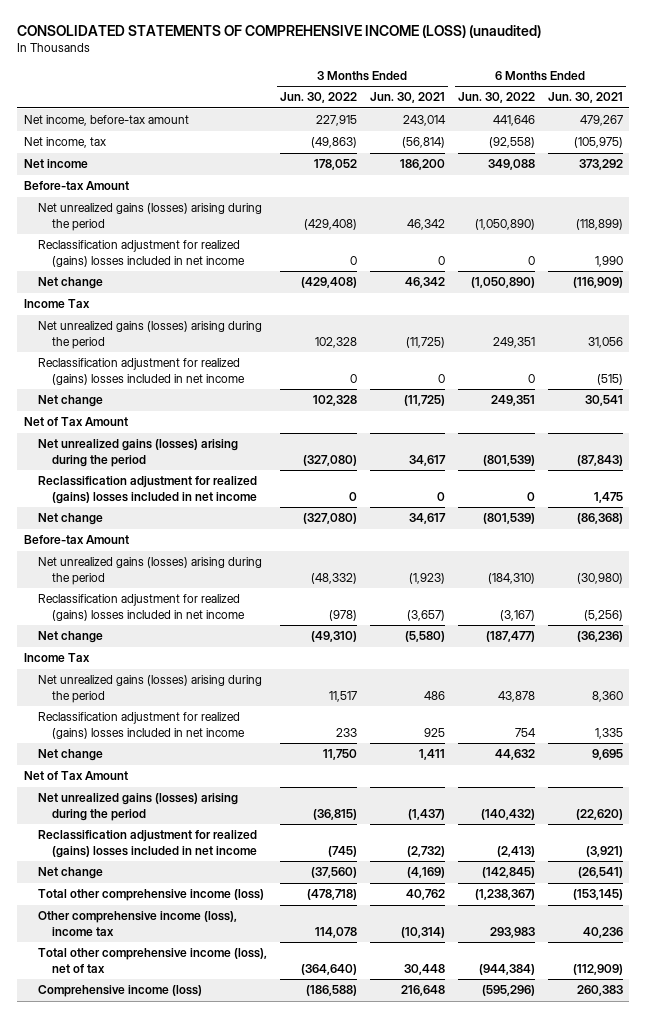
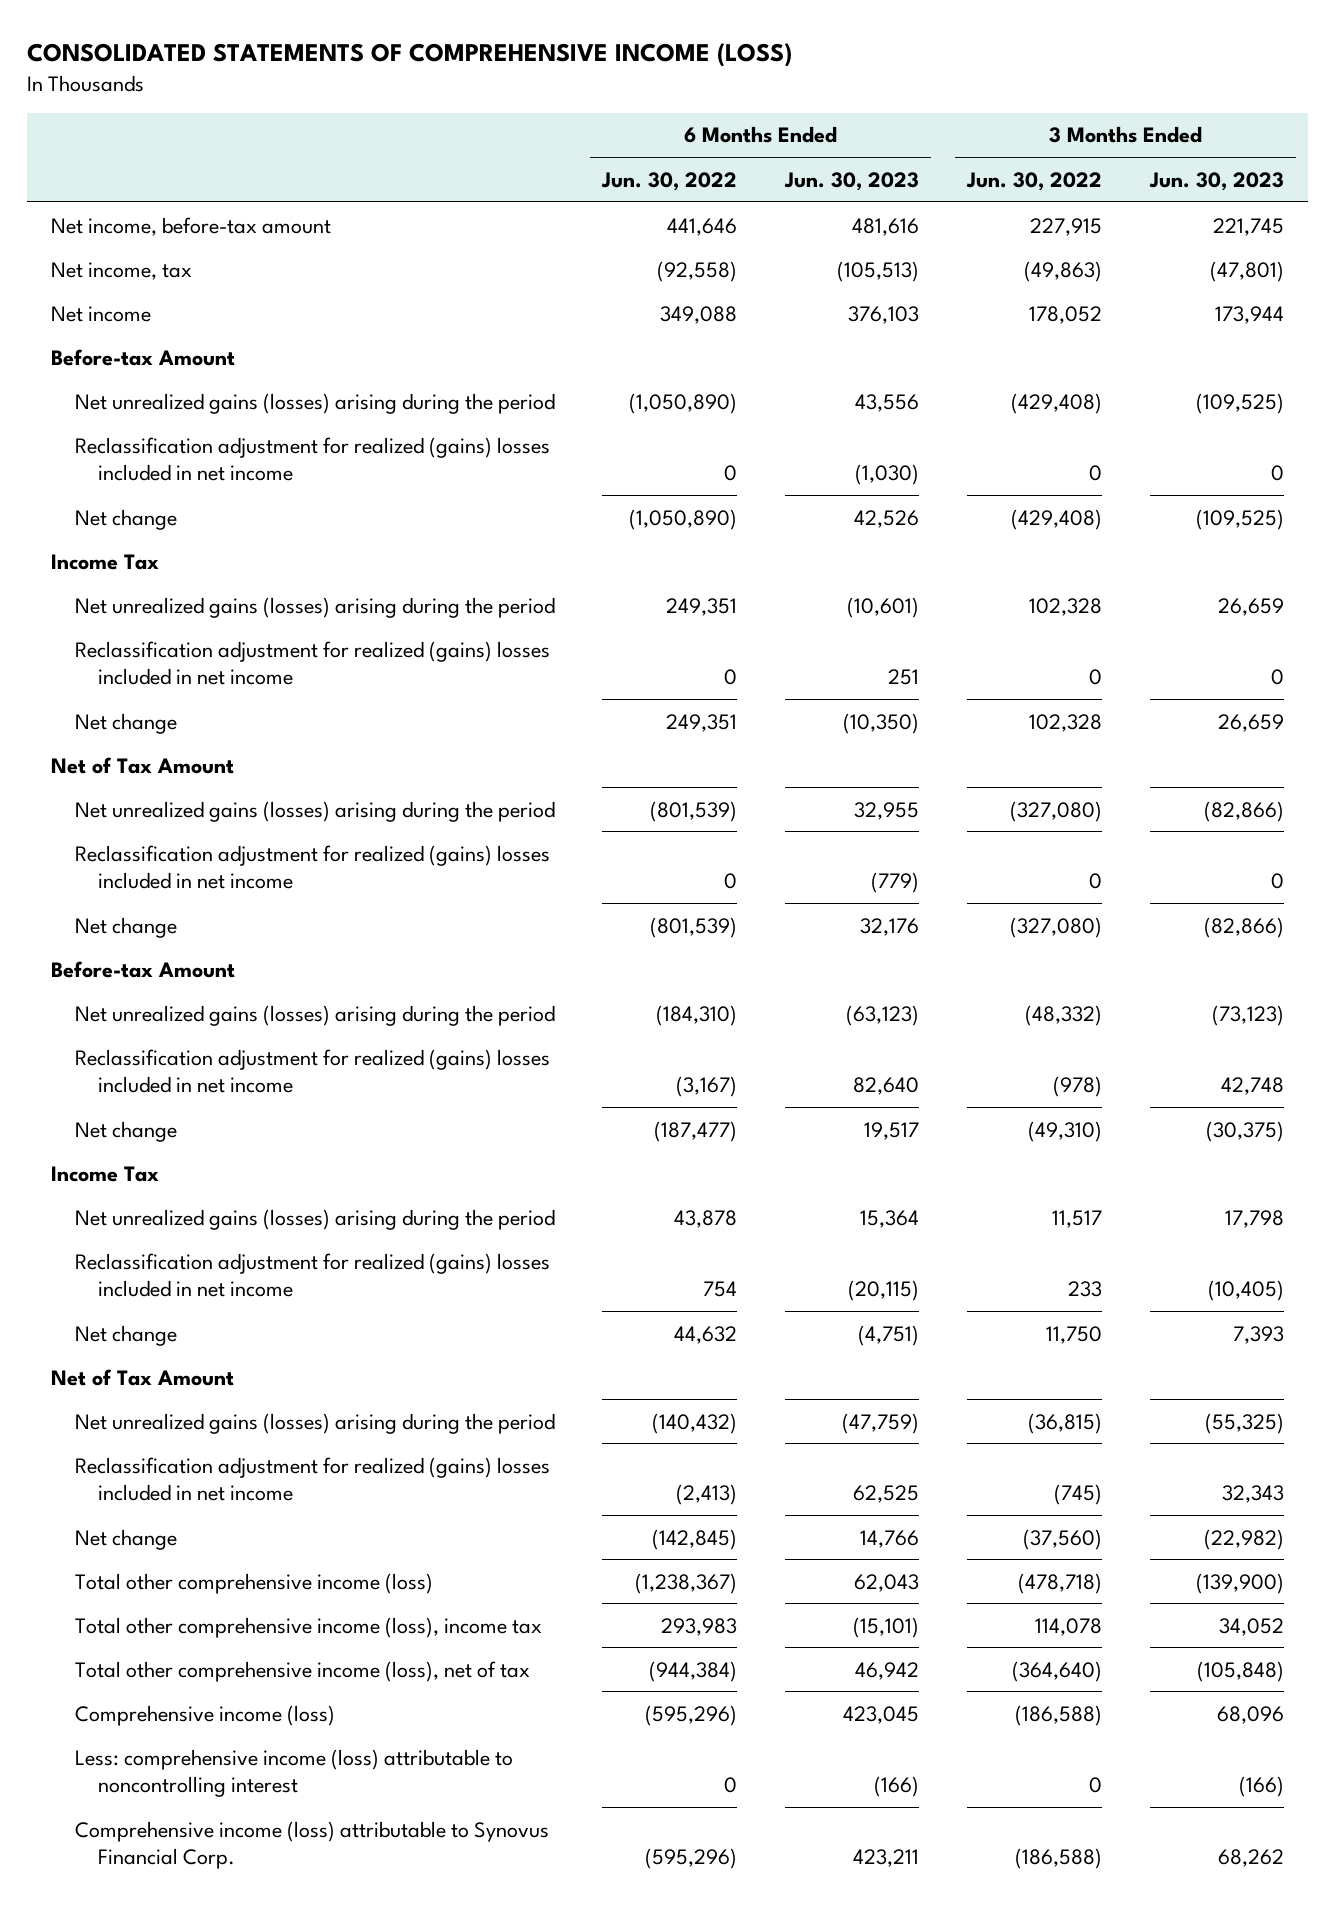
[17,25,542,39] CONSOLIDATED STATEMENTS OF COMPREHENSIVE INCOME (LOSS) (unaudited) -> [26,43,792,68] CONSOLIDATED STATEMENTS OF COMPREHENSIVE INCOME (LOSS)
[369,92,445,104] Jun. 30, 2021 -> none
[547,92,623,104] Jun. 30, 2021 -> none
none -> [784,171,920,191] Jun. 30, 2023
none -> [1149,171,1285,191] Jun. 30, 2023
[37,911,237,937] Other comprehensive income (loss), income tax -> [74,1616,542,1638] Total other comprehensive income (loss), income tax
none -> [74,1748,513,1798] Less: comprehensive income (loss) attributable to noncontrolling interest
none -> [74,1820,549,1870] Comprehensive income (loss) attributable to Synovus Financial Corp.

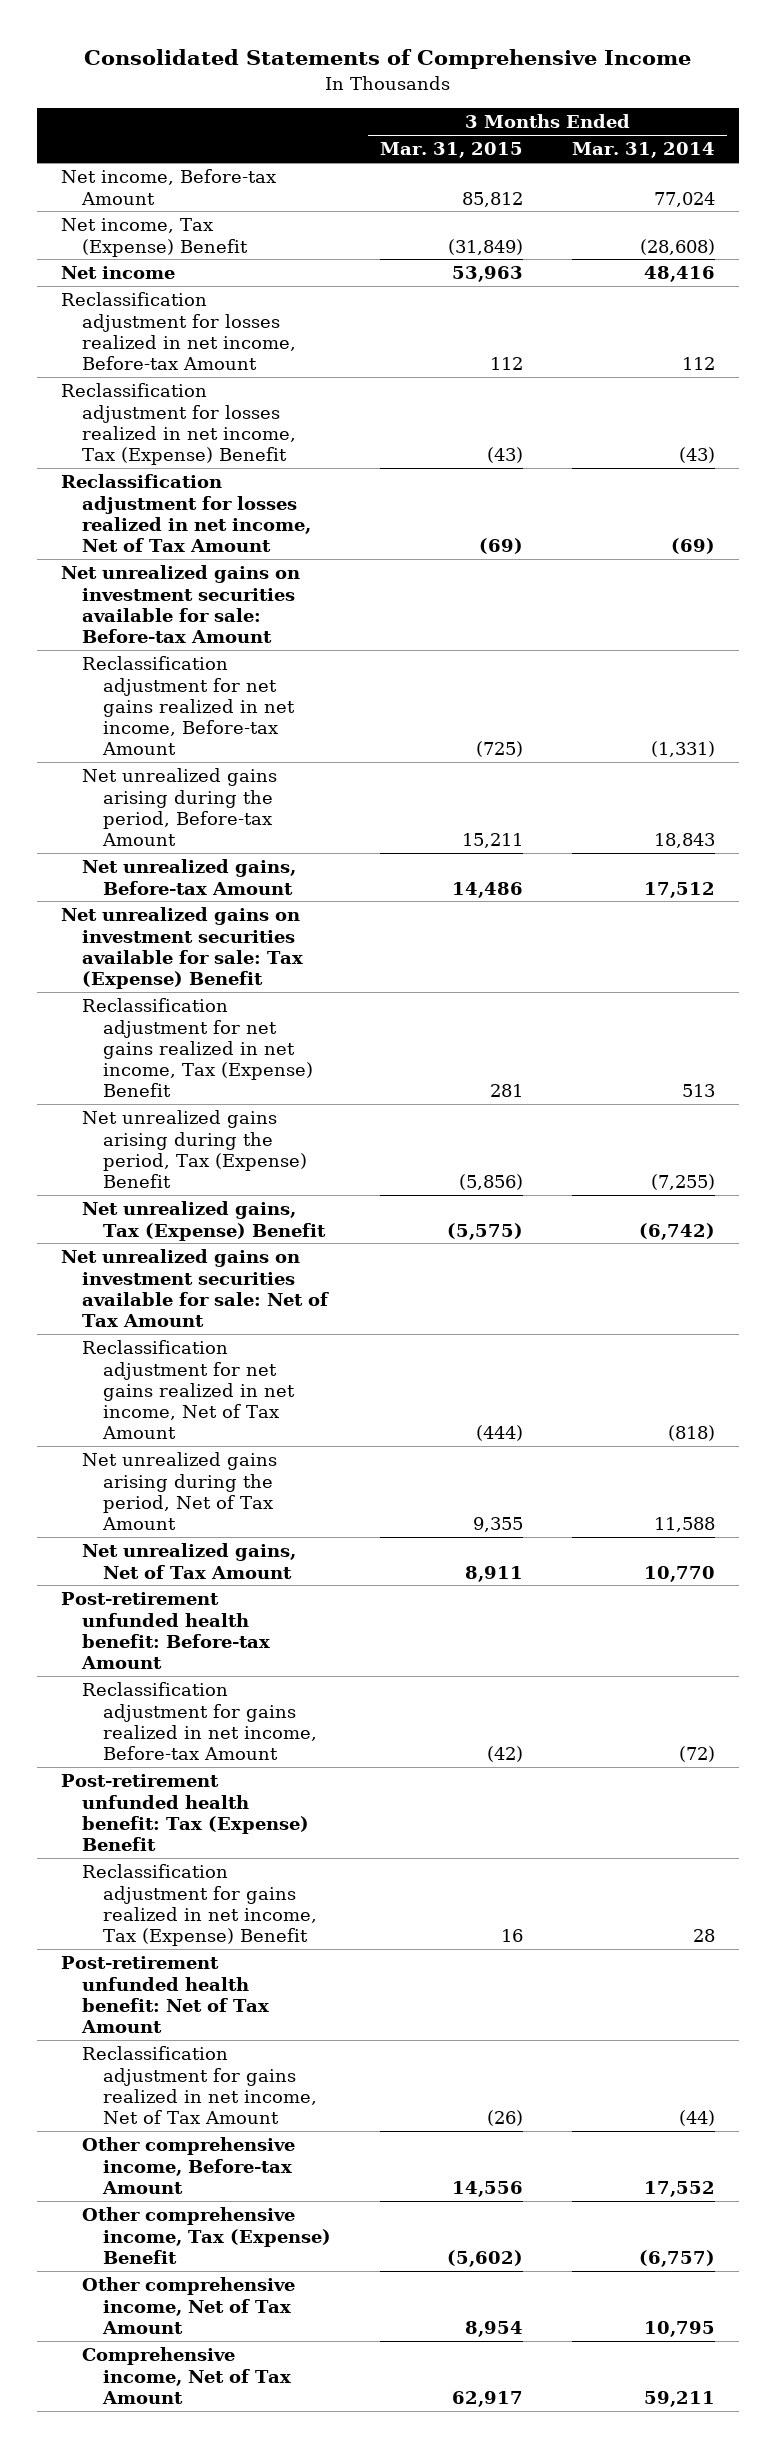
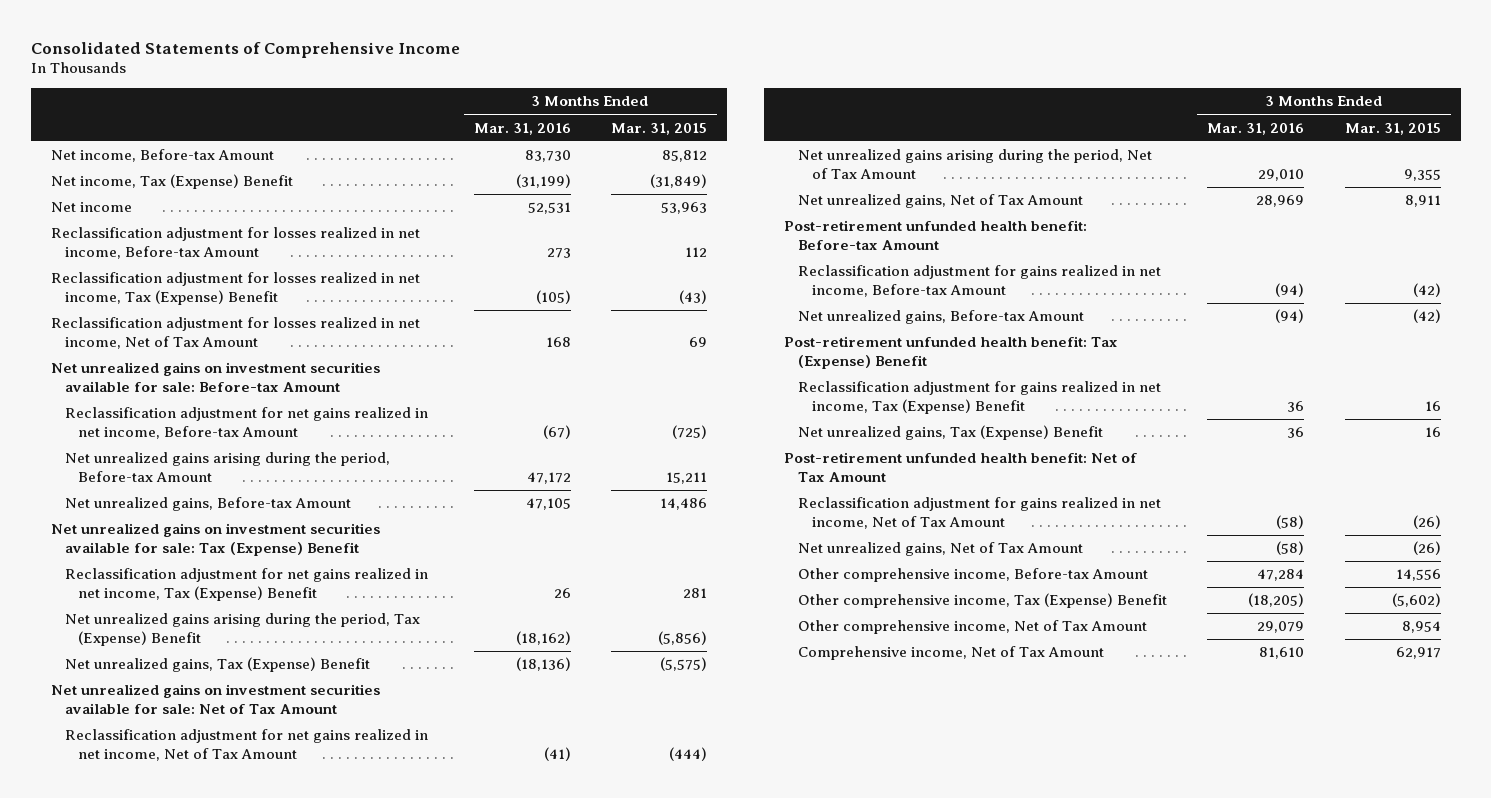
[571,142,715,159] Mar. 31, 2014 -> none
none -> [473,122,571,135] Mar. 31, 2016
[479,538,524,555] (69) -> [689,336,708,347] 69
none -> [798,310,1085,325] Net unrealized gains, Before-tax Amount
none -> [798,425,1104,441] Net unrealized gains, Tax (Expense) Benefit
none -> [798,542,1084,557] Net unrealized gains, Net of Tax Amount

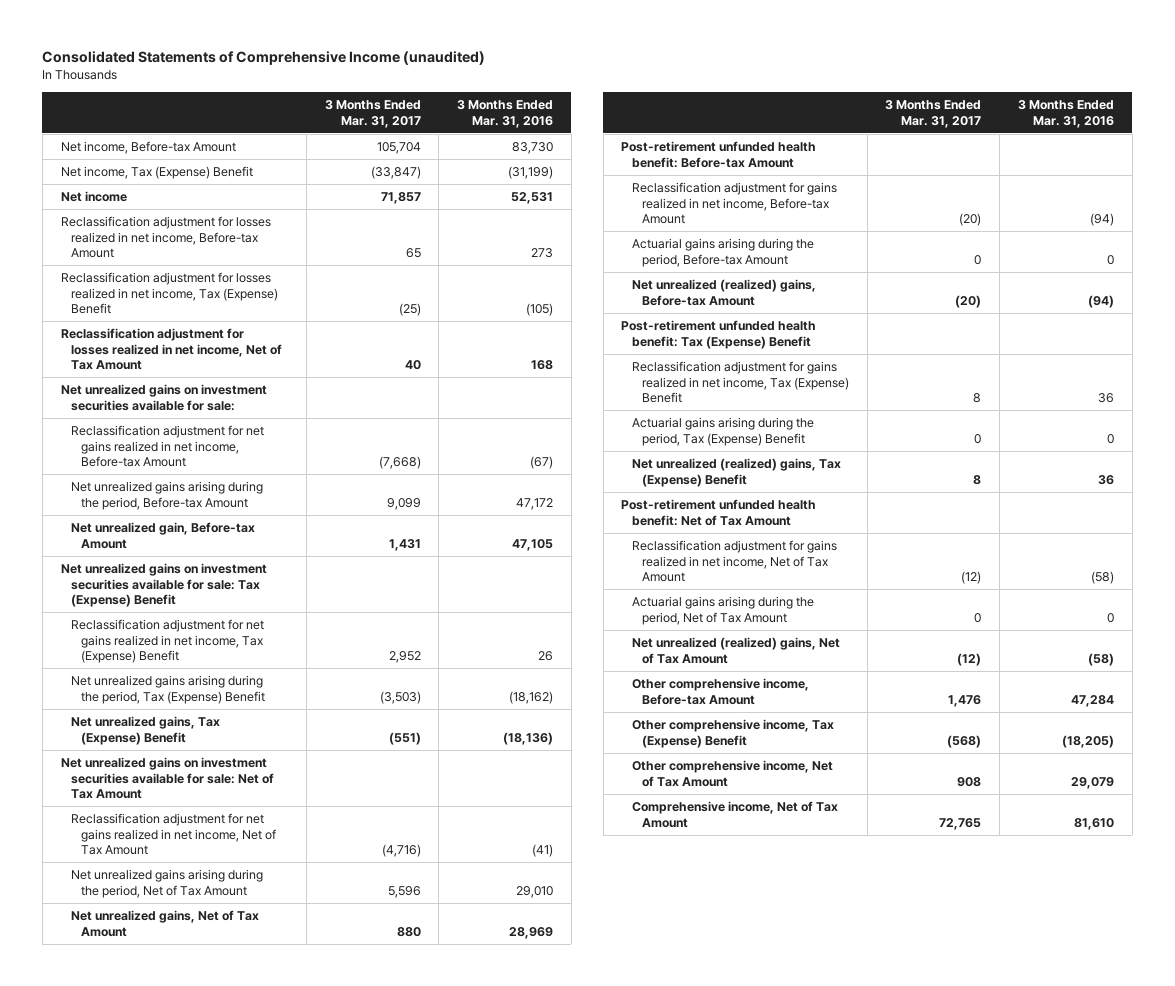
[30,41,460,58] Consolidated Statements of Comprehensive Income -> [42,51,486,66] Consolidated Statements of Comprehensive Income (unaudited)
[611,122,708,135] Mar. 31, 2015 -> none
none -> [324,100,421,128] 3 Months Ended Mar. 31, 2017
[50,362,380,392] Net unrealized gains on investment securities available for sale: Before-tax Amount -> [60,384,267,411] Net unrealized gains on investment securities available for sale:
[64,497,351,512] Net unrealized gains, Before-tax Amount -> [70,522,255,549] Net unrealized gain, Before-tax Amount
none -> [631,238,814,267] Actuarial gains arising during the period, Before-tax Amount
[798,310,1085,325] Net unrealized gains, Before-tax Amount -> [631,279,816,306] Net unrealized (realized) gains, Before-tax Amount
none -> [631,417,814,446] Actuarial gains arising during the period, Tax (Expense) Benefit
[798,425,1104,441] Net unrealized gains, Tax (Expense) Benefit -> [631,458,841,487] Net unrealized (realized) gains, Tax (Expense) Benefit
none -> [631,596,814,625] Actuarial gains arising during the period, Net of Tax Amount
[798,542,1084,557] Net unrealized gains, Net of Tax Amount -> [631,637,840,664] Net unrealized (realized) gains, Net of Tax Amount

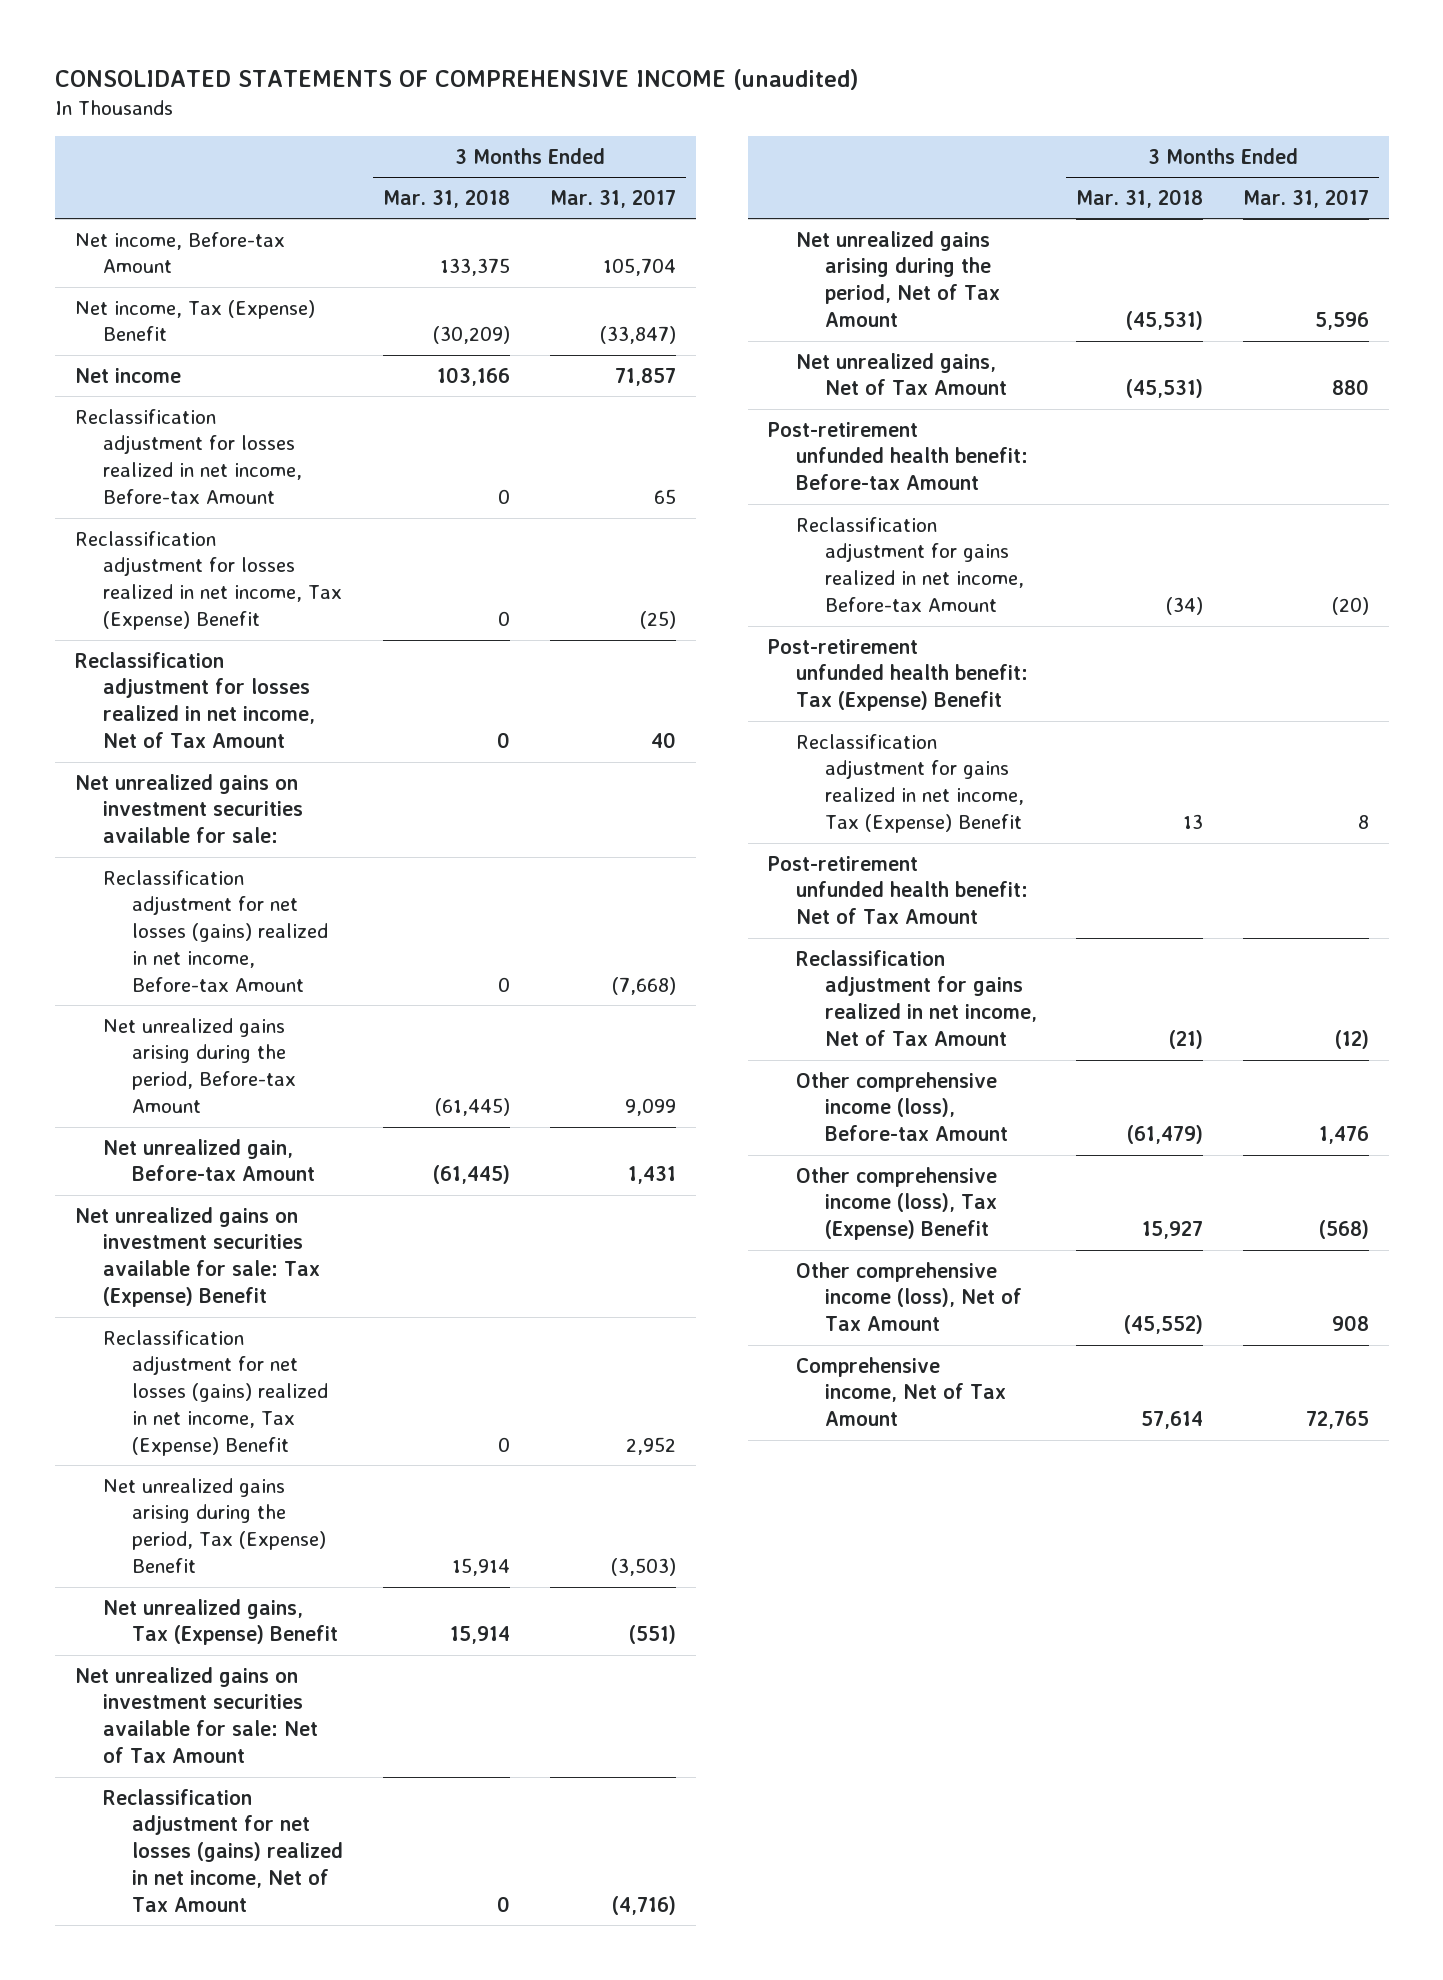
[42,51,486,66] Consolidated Statements of Comprehensive Income (unaudited) -> [54,69,859,91] CONSOLIDATED STATEMENTS OF COMPREHENSIVE INCOME (unaudited)
[457,100,554,128] 3 Months Ended Mar. 31, 2016 -> none
none -> [383,188,511,208] Mar. 31, 2018
[70,425,264,468] Reclassification adjustment for net gains realized in net income, Before-tax Amount -> [103,869,328,992] Reclassification adjustment for net losses (gains) realized in net income, Before-tax Amount
[70,619,264,664] Reclassification adjustment for net gains realized in net income, Tax (Expense) Benefit -> [103,1329,328,1456] Reclassification adjustment for net losses (gains) realized in net income, Tax (Expense) Benefit
[70,813,276,856] Reclassification adjustment for net gains realized in net income, Net of Tax Amount -> [103,1788,343,1912] Reclassification adjustment for net losses (gains) realized in net income, Net of Tax Amount
[631,238,814,267] Actuarial gains arising during the period, Before-tax Amount -> none
[631,279,816,306] Net unrealized (realized) gains, Before-tax Amount -> none
[631,417,814,446] Actuarial gains arising during the period, Tax (Expense) Benefit -> none
[631,458,841,487] Net unrealized (realized) gains, Tax (Expense) Benefit -> none
[631,596,814,625] Actuarial gains arising during the period, Net of Tax Amount -> none
[631,637,840,664] Net unrealized (realized) gains, Net of Tax Amount -> none
[631,678,809,705] Other comprehensive income, Before-tax Amount -> [796,1071,1008,1142] Other comprehensive income (loss), Before-tax Amount
[631,719,834,748] Other comprehensive income, Tax (Expense) Benefit -> [796,1166,998,1241] Other comprehensive income (loss), Tax (Expense) Benefit
[631,760,833,787] Other comprehensive income, Net of Tax Amount -> [796,1261,1022,1332] Other comprehensive income (loss), Net of Tax Amount

